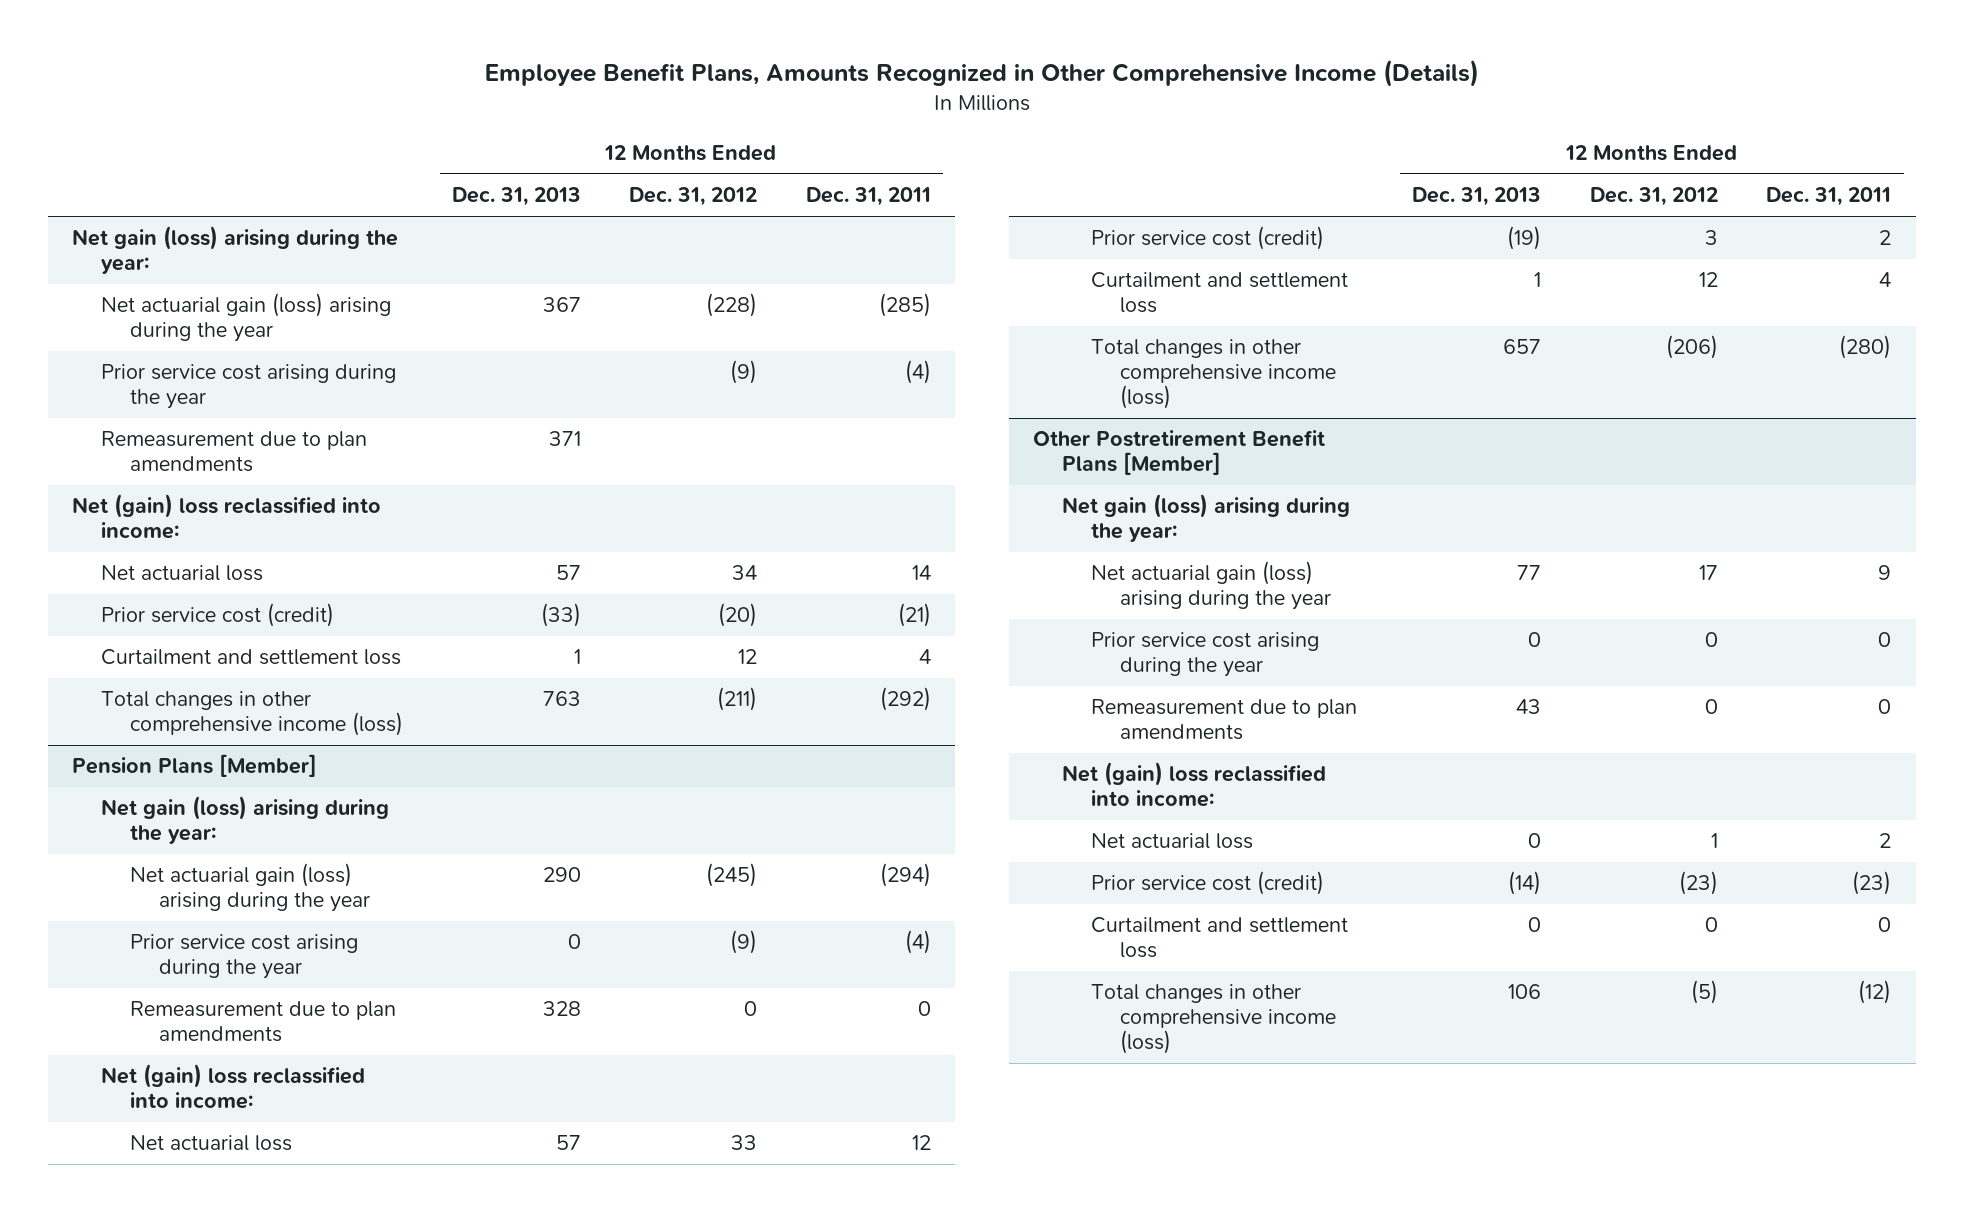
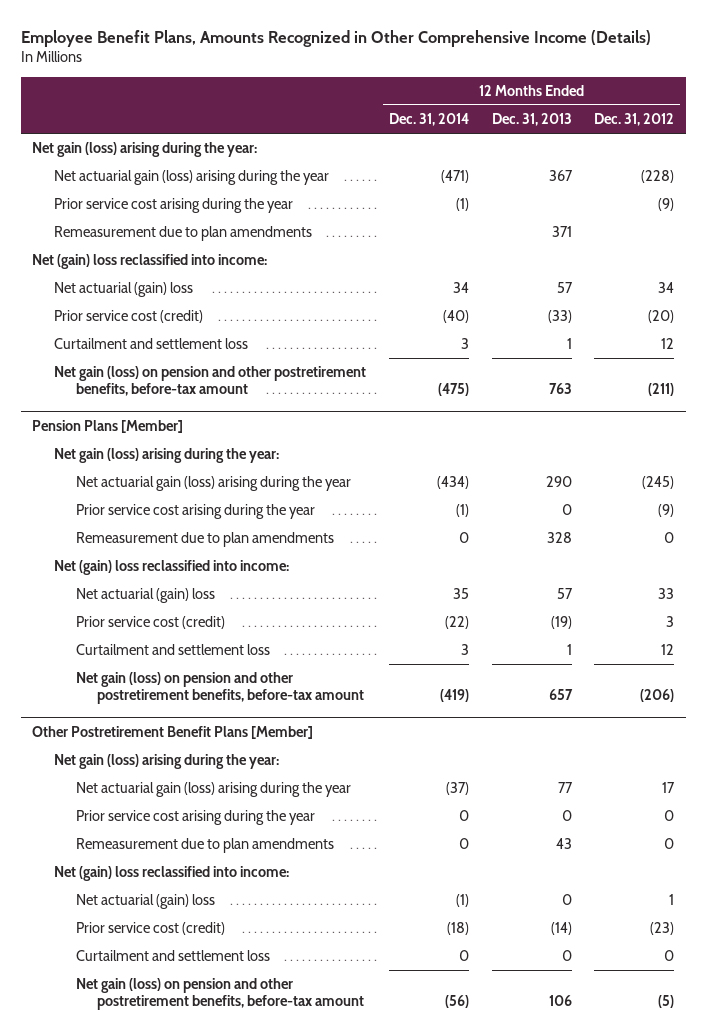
[805,187,931,207] Dec. 31, 2011 -> none
none -> [388,113,469,127] Dec. 31, 2014
[101,565,264,582] Net actuarial loss -> [53,282,193,298] Net actuarial (gain) loss
[101,691,404,737] Total changes in other comprehensive income (loss) -> [53,366,366,397] Net gain (loss) on pension and other postretirement benefits, before-tax amount
[130,1135,293,1152] Net actuarial loss -> [75,588,215,604] Net actuarial (gain) loss
[1090,339,1336,410] Total changes in other comprehensive income (loss) -> [75,672,365,705] Net gain (loss) on pension and other postretirement benefits, before-tax amount
[1090,833,1253,850] Net actuarial loss -> [75,894,215,910] Net actuarial (gain) loss
[1090,984,1336,1055] Total changes in other comprehensive income (loss) -> [75,978,365,1011] Net gain (loss) on pension and other postretirement benefits, before-tax amount

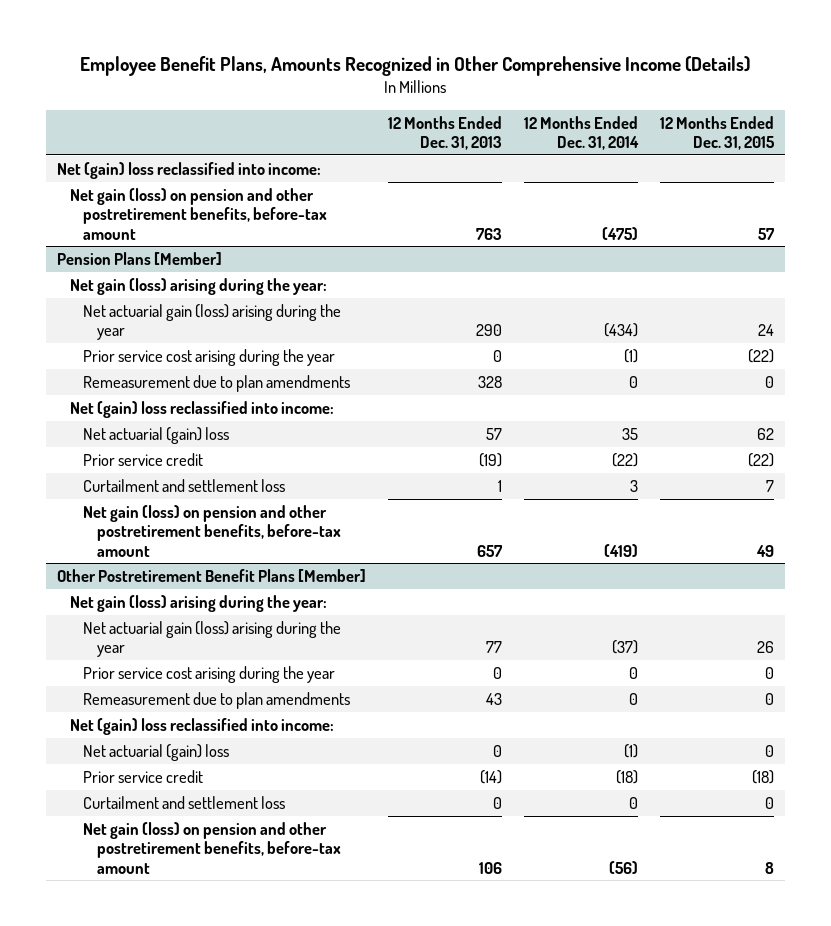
[594,113,675,127] Dec. 31, 2012 -> none
none -> [659,115,775,150] 12 Months Ended Dec. 31, 2015
[32,142,258,158] Net gain (loss) arising during the year: -> none
[53,170,329,186] Net actuarial gain (loss) arising during the year -> none
[53,198,293,214] Prior service cost arising during the year -> none
[53,226,312,242] Remeasurement due to plan amendments -> none
[53,282,193,298] Net actuarial (gain) loss -> none
[53,310,203,324] Prior service cost (credit) -> none
[53,338,248,350] Curtailment and settlement loss -> none
[75,616,225,630] Prior service cost (credit) -> [83,452,204,466] Prior service credit
[75,922,225,936] Prior service cost (credit) -> [83,769,204,783] Prior service credit

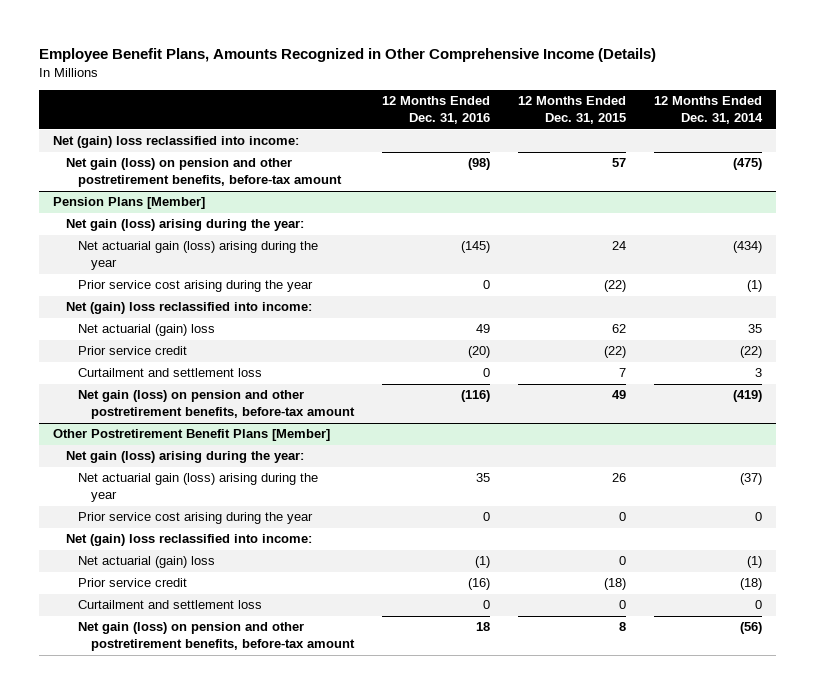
[387,115,502,150] 12 Months Ended Dec. 31, 2013 -> none
none -> [381,96,490,125] 12 Months Ended Dec. 31, 2016
[83,374,351,392] Remeasurement due to plan amendments -> none
[83,691,351,709] Remeasurement due to plan amendments -> none

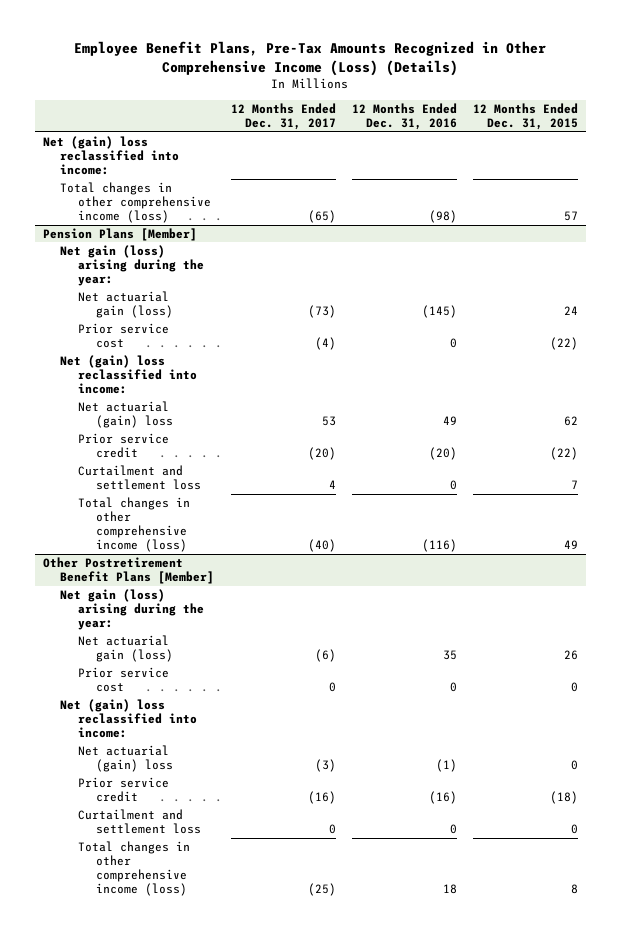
[39,48,657,63] Employee Benefit Plans, Amounts Recognized in Other Comprehensive Income (Details) -> [74,41,547,76] Employee Benefit Plans, Pre-Tax Amounts Recognized in Other Comprehensive Income (Loss) (Details)
[653,96,763,125] 12 Months Ended Dec. 31, 2014 -> none
none -> [230,102,336,131] 12 Months Ended Dec. 31, 2017
[65,158,343,188] Net gain (loss) on pension and other postretirement benefits, before-tax amount -> [60,181,211,224] Total changes in other comprehensive income (loss)
[78,241,319,271] Net actuarial gain (loss) arising during the year -> [77,290,173,319] Net actuarial gain (loss)
[78,280,314,293] Prior service cost arising during the year -> [77,322,169,349] Prior service cost
[78,390,355,420] Net gain (loss) on pension and other postretirement benefits, before-tax amount -> [77,496,190,553] Total changes in other comprehensive income (loss)
[78,473,319,503] Net actuarial gain (loss) arising during the year -> [77,634,173,663] Net actuarial gain (loss)
[78,512,314,525] Prior service cost arising during the year -> [77,666,169,693] Prior service cost
[78,622,355,652] Net gain (loss) on pension and other postretirement benefits, before-tax amount -> [77,840,190,897] Total changes in other comprehensive income (loss)

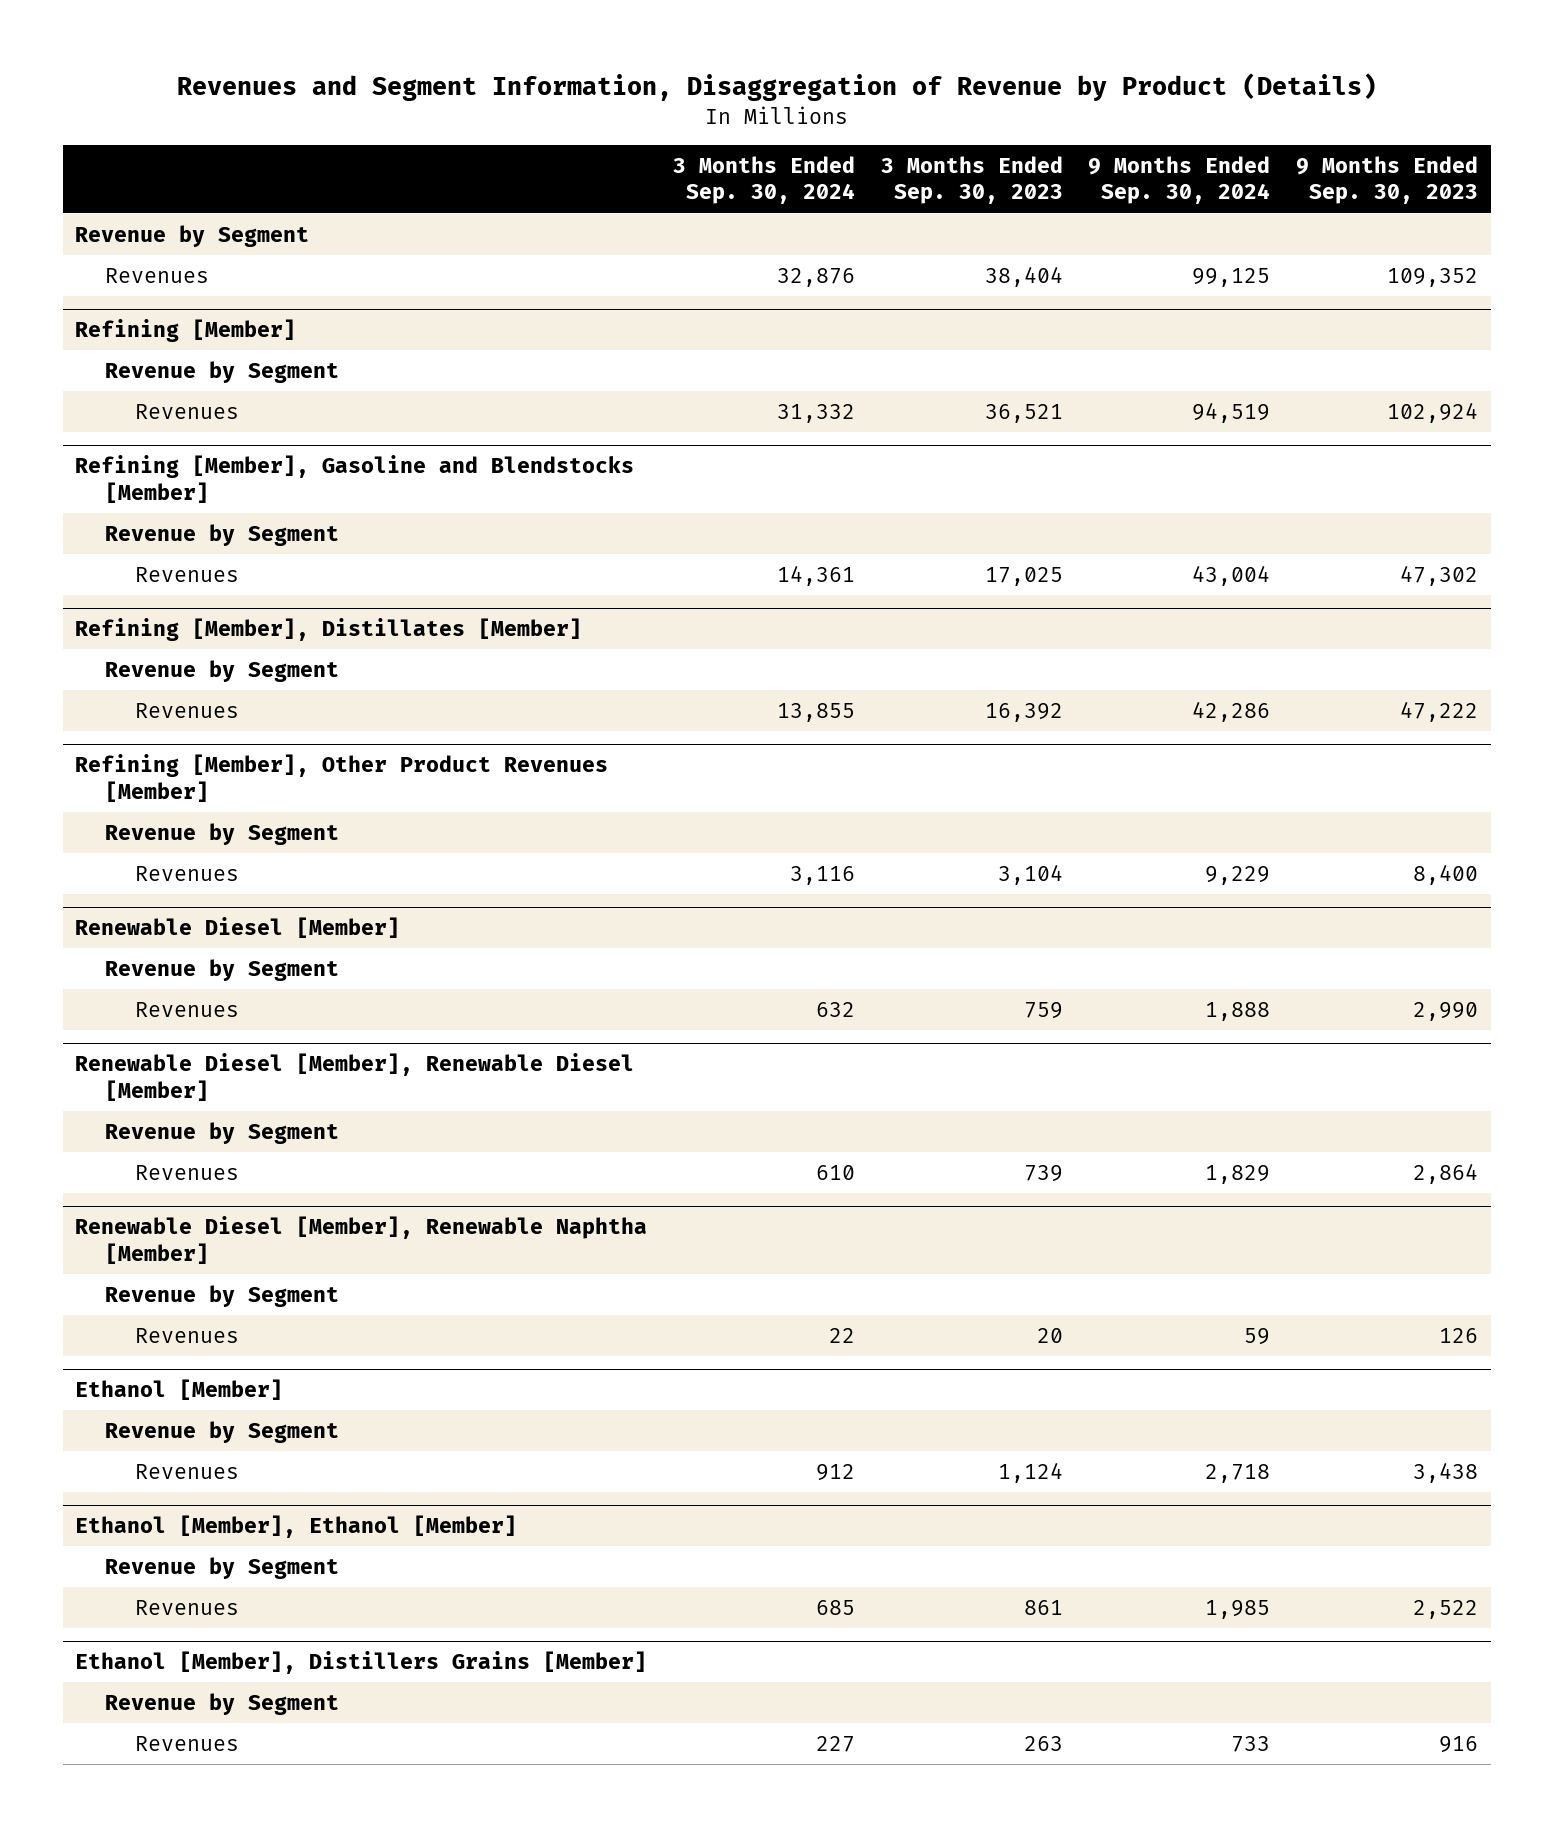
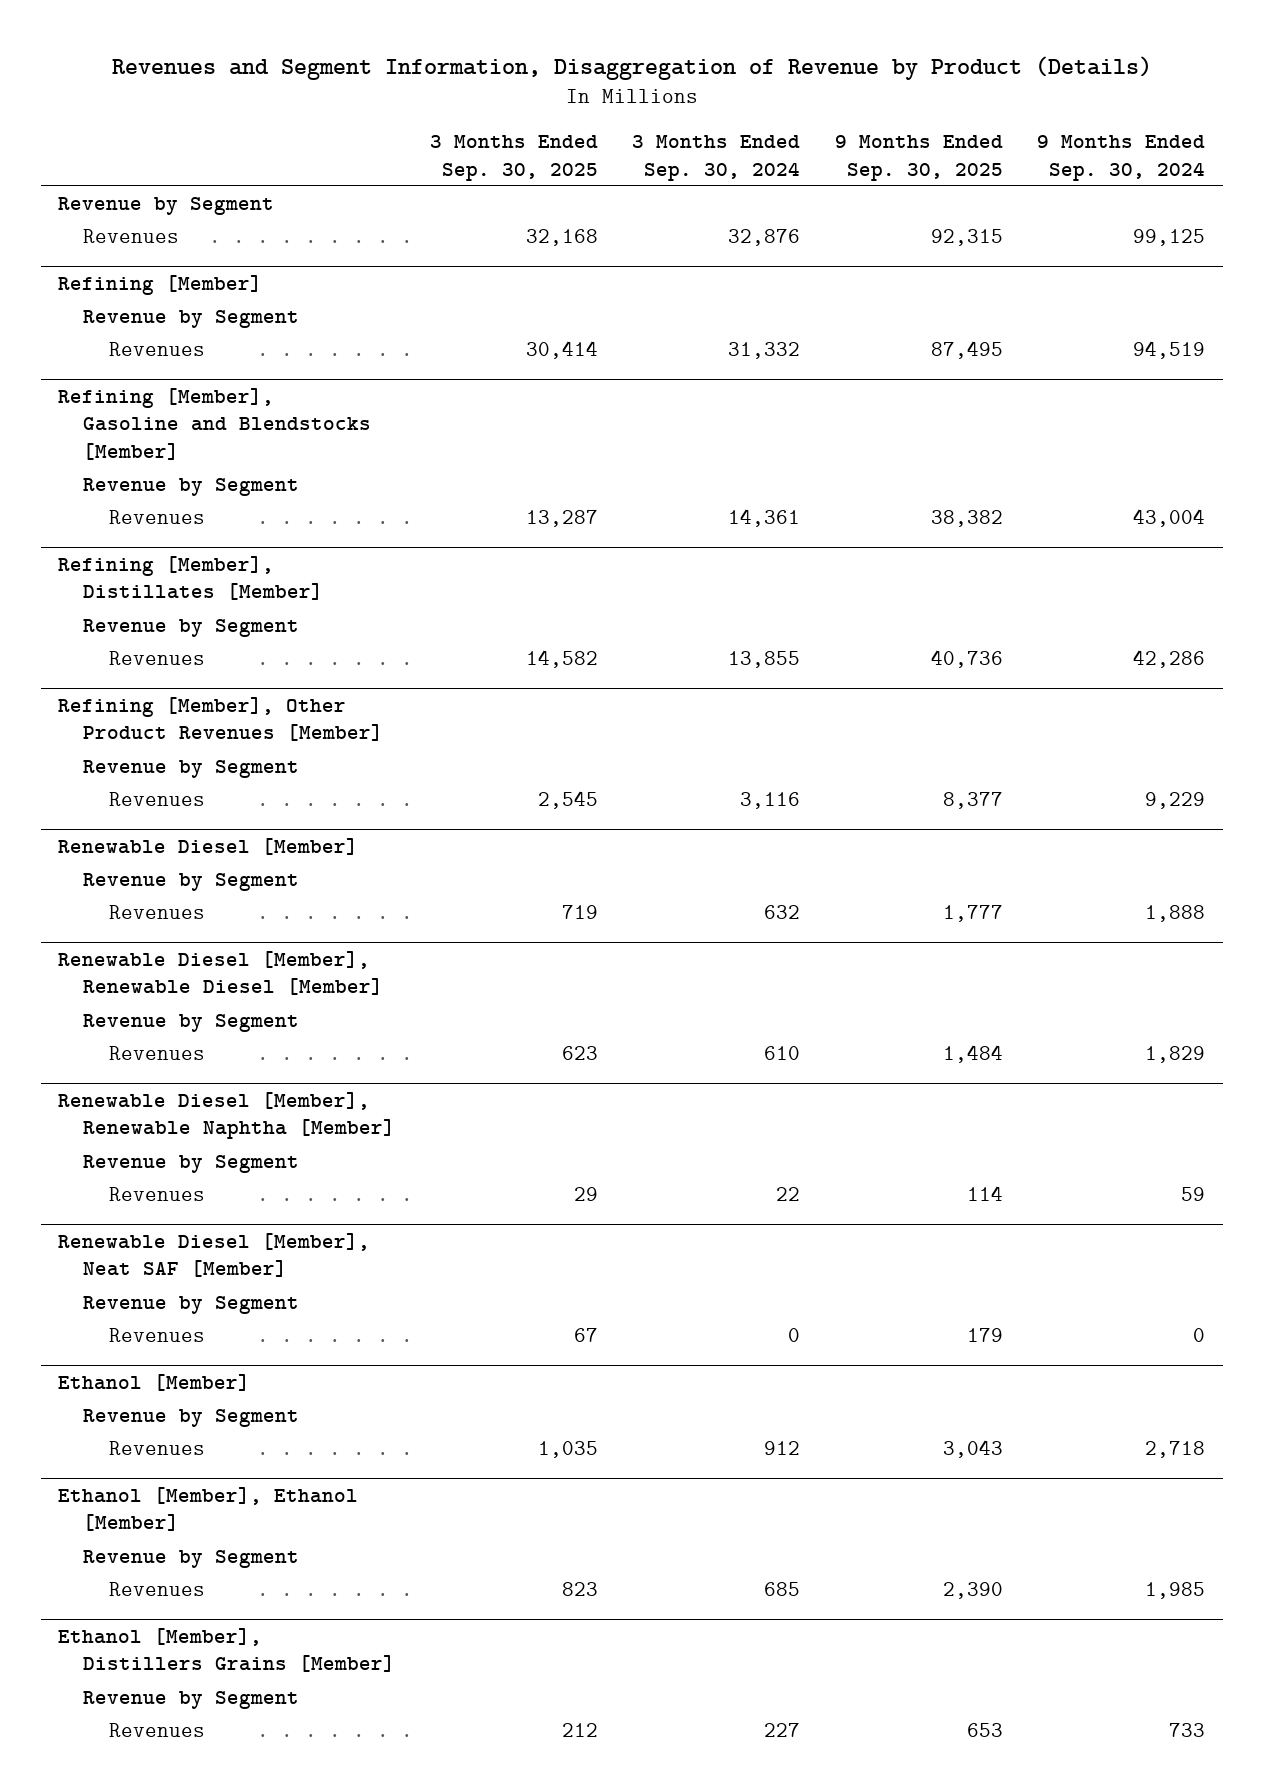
[880,156,1063,205] 3 Months Ended Sep. 30, 2023 -> none
[1295,156,1478,205] 9 Months Ended Sep. 30, 2023 -> none
none -> [429,135,598,181] 3 Months Ended Sep. 30, 2025
none -> [834,135,1003,181] 9 Months Ended Sep. 30, 2025
none -> [57,1233,370,1278] Renewable Diesel [Member], Neat SAF [Member]
none -> [83,1296,300,1315] Revenue by Segment
none -> [108,1328,205,1343] Revenues

